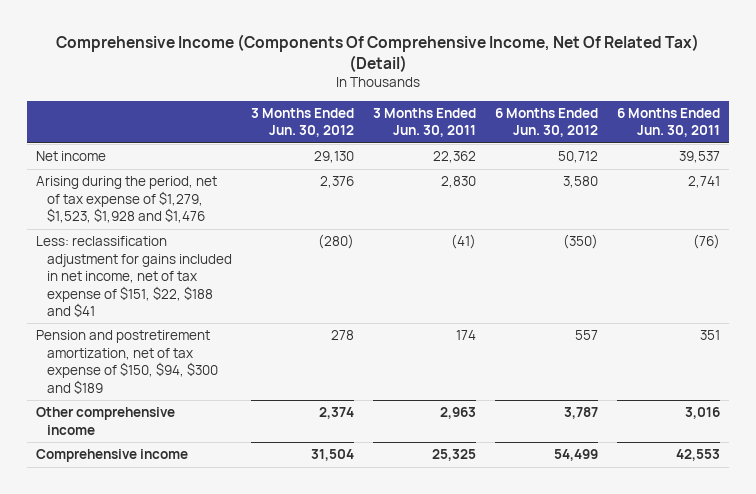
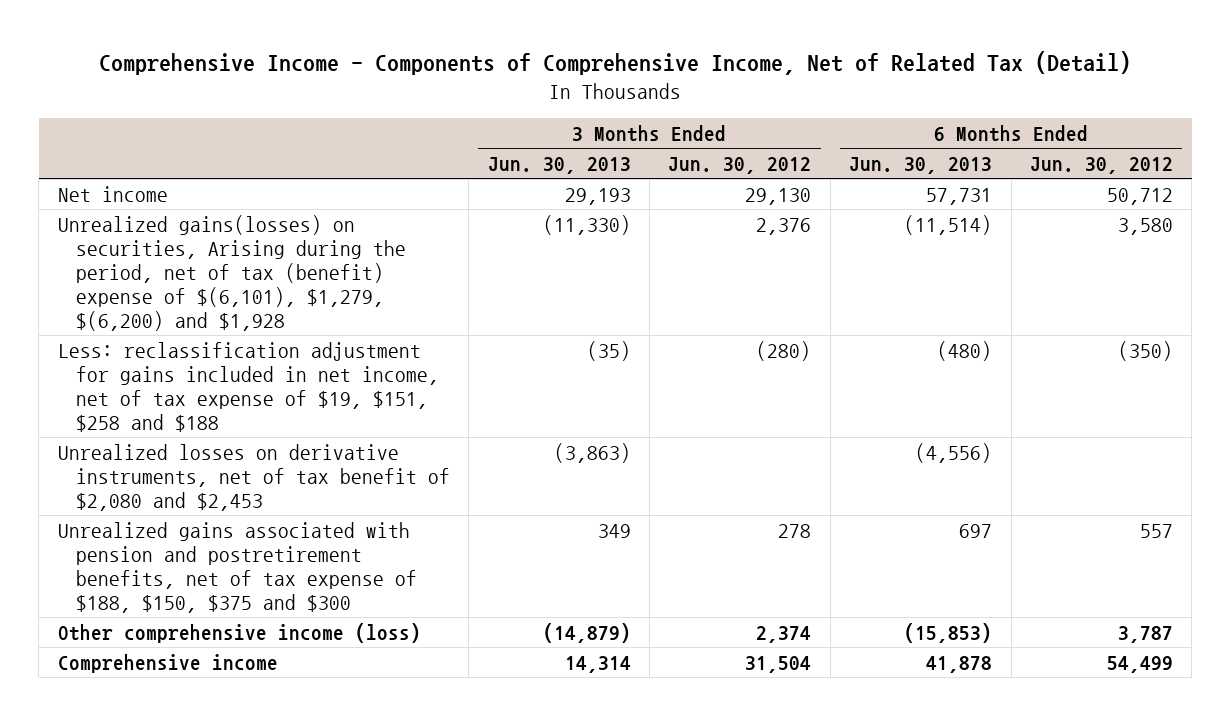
[55,33,699,72] Comprehensive Income (Components Of Comprehensive Income, Net Of Related Tax) (Detail) -> [99,51,1132,76] Comprehensive Income - Components of Comprehensive Income, Net of Related Tax (Detail)
[373,108,477,138] 3 Months Ended Jun. 30, 2011 -> none
[616,108,720,138] 6 Months Ended Jun. 30, 2011 -> none
none -> [487,156,631,174] Jun. 30, 2013
none -> [849,156,993,174] Jun. 30, 2013
[36,176,218,224] Arising during the period, net of tax expense of $1,279, $1,523, $1,928 and $1,476 -> [57,214,406,331] Unrealized gains(losses) on securities, Arising during the period, net of tax (benefit) expense of $(6,101), $1,279, $(6,200) and $1,928
[36,236,233,317] Less: reclassification adjustment for gains included in net income, net of tax expense of $151, $22, $188 and $41 -> [57,341,439,432] Less: reclassification adjustment for gains included in net income, net of tax expense of $19, $151, $258 and $188
none -> [57,443,450,511] Unrealized losses on derivative instruments, net of tax benefit of $2,080 and $2,453
[36,330,219,394] Pension and postretirement amortization, net of tax expense of $150, $94, $300 and $189 -> [57,521,417,613] Unrealized gains associated with pension and postretirement benefits, net of tax expense of $188, $150, $375 and $300
[36,407,176,435] Other comprehensive income -> [57,622,421,643] Other comprehensive income (loss)

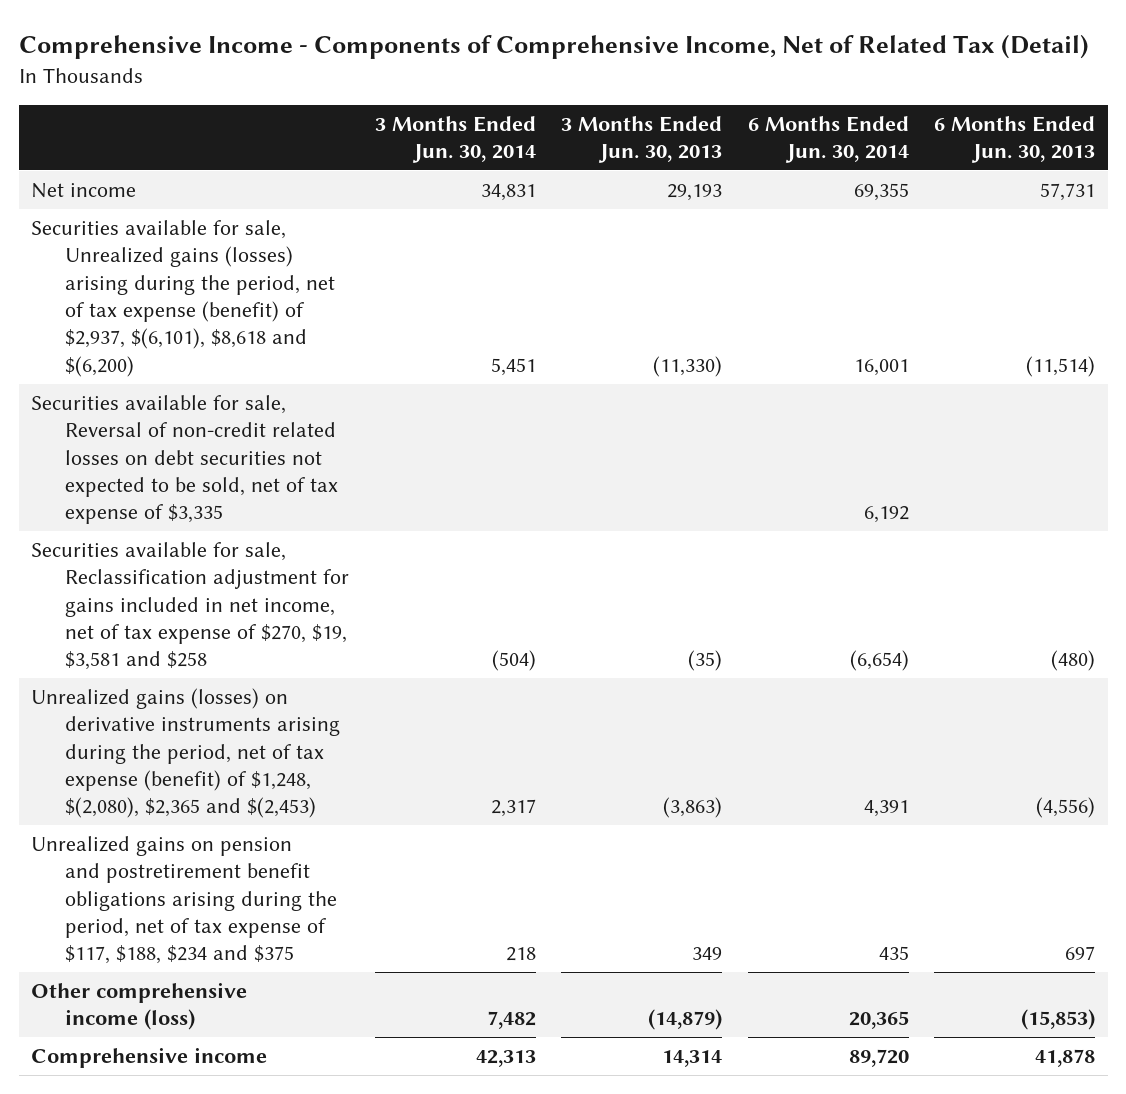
[668,156,812,174] Jun. 30, 2012 -> none
[1029,156,1173,174] Jun. 30, 2012 -> none
none -> [374,115,536,164] 3 Months Ended Jun. 30, 2014
none -> [747,115,909,164] 6 Months Ended Jun. 30, 2014
[57,214,406,331] Unrealized gains(losses) on securities, Arising during the period, net of tax (benefit) expense of $(6,101), $1,279, $(6,200) and $1,928 -> [31,220,336,377] Securities available for sale, Unrealized gains (losses) arising during the period, net of tax expense (benefit) of $2,937, $(6,101), $8,618 and $(6,200)
none -> [31,395,339,525] Securities available for sale, Reversal of non-credit related losses on debt securities not expected to be sold, net of tax expense of $3,335
[57,341,439,432] Less: reclassification adjustment for gains included in net income, net of tax expense of $19, $151, $258 and $188 -> [31,542,350,671] Securities available for sale, Reclassification adjustment for gains included in net income, net of tax expense of $270, $19, $3,581 and $258
[57,443,450,511] Unrealized losses on derivative instruments, net of tax benefit of $2,080 and $2,453 -> [31,688,341,819] Unrealized gains (losses) on derivative instruments arising during the period, net of tax expense (benefit) of $1,248, $(2,080), $2,365 and $(2,453)
[57,521,417,613] Unrealized gains associated with pension and postretirement benefits, net of tax expense of $188, $150, $375 and $300 -> [31,836,338,965] Unrealized gains on pension and postretirement benefit obligations arising during the period, net of tax expense of $117, $188, $234 and $375

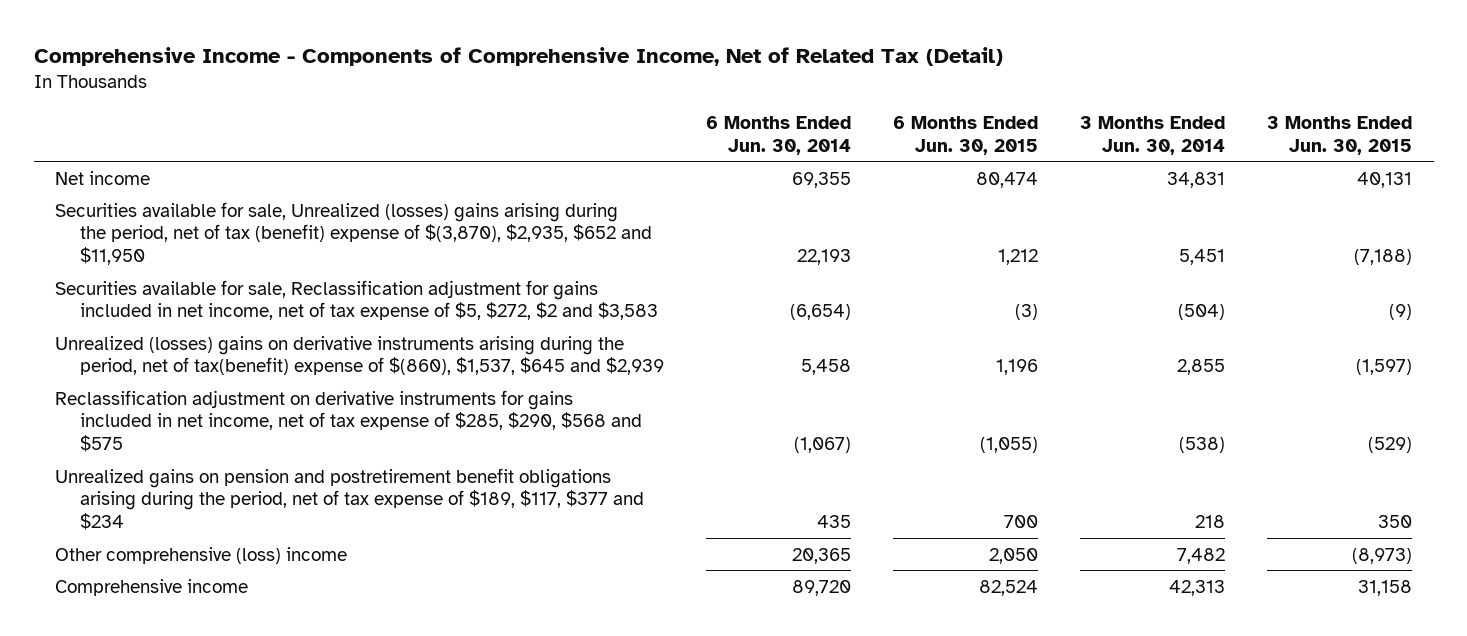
[561,115,723,164] 3 Months Ended Jun. 30, 2013 -> none
[933,115,1095,164] 6 Months Ended Jun. 30, 2013 -> none
none -> [893,115,1039,155] 6 Months Ended Jun. 30, 2015
none -> [1267,115,1413,155] 3 Months Ended Jun. 30, 2015
[31,395,339,525] Securities available for sale, Reversal of non-credit related losses on debt securities not expected to be sold, net of tax expense of $3,335 -> none
[31,220,336,377] Securities available for sale, Unrealized gains (losses) arising during the period, net of tax expense (benefit) of $2,937, $(6,101), $8,618 and $(6,200) -> [54,201,652,265] Securities available for sale, Unrealized (losses) gains arising during the period, net of tax (benefit) expense of $(3,870), $2,935, $652 and $11,950
[853,358,909,376] 16,001 -> [796,248,851,265] 22,193
[31,542,350,671] Securities available for sale, Reclassification adjustment for gains included in net income, net of tax expense of $270, $19, $3,581 and $258 -> [54,279,658,321] Securities available for sale, Reclassification adjustment for gains included in net income, net of tax expense of $5, $272, $2 and $3,583
[31,688,341,819] Unrealized gains (losses) on derivative instruments arising during the period, net of tax expense (benefit) of $1,248, $(2,080), $2,365 and $(2,453) -> [54,335,664,376] Unrealized (losses) gains on derivative instruments arising during the period, net of tax(benefit) expense of $(860), $1,537, $645 and $2,939
[490,799,536,818] 2,317 -> [1177,359,1226,376] 2,855
[863,800,909,818] 4,391 -> [800,359,851,376] 5,458
none -> [54,389,642,452] Reclassification adjustment on derivative instruments for gains included in net income, net of tax expense of $285, $290, $568 and $575
[31,836,338,965] Unrealized gains on pension and postretirement benefit obligations arising during the period, net of tax expense of $117, $188, $234 and $375 -> [54,467,644,530] Unrealized gains on pension and postretirement benefit obligations arising during the period, net of tax expense of $189, $117, $377 and $234
[31,982,248,1031] Other comprehensive income (loss) -> [54,546,347,564] Other comprehensive (loss) income

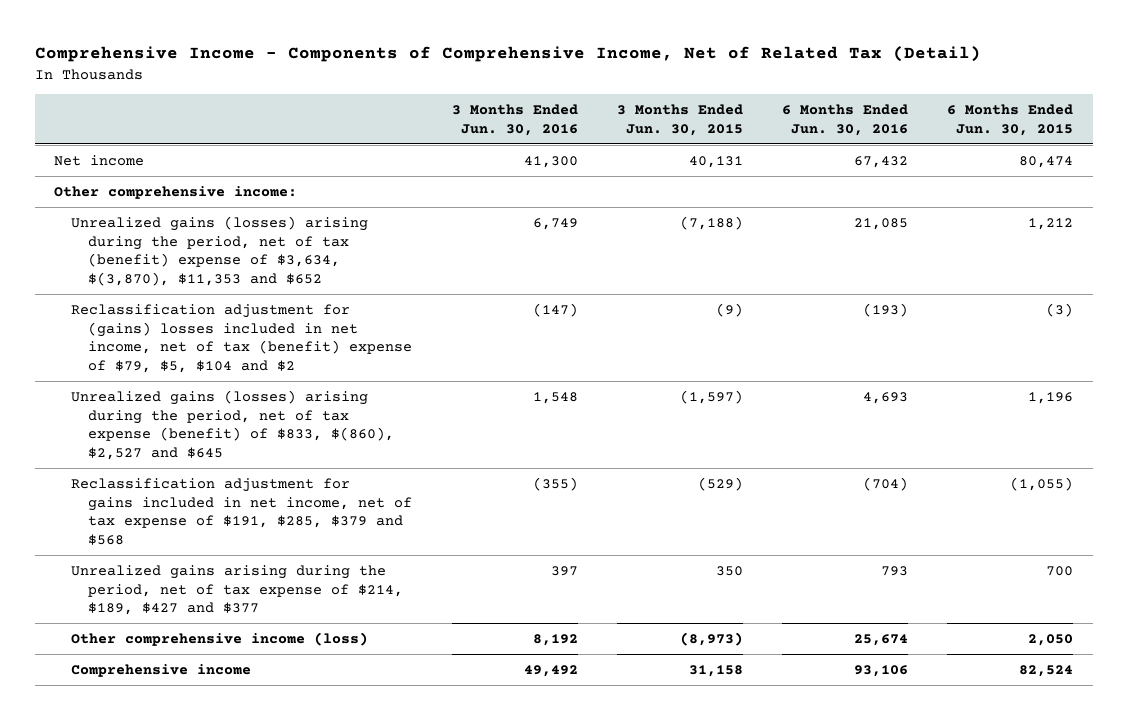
[705,115,851,155] 6 Months Ended Jun. 30, 2014 -> none
[1080,115,1226,155] 3 Months Ended Jun. 30, 2014 -> none
none -> [451,103,578,136] 3 Months Ended Jun. 30, 2016
none -> [782,103,909,136] 6 Months Ended Jun. 30, 2016
none -> [54,185,298,199] Other comprehensive income:
[54,201,652,265] Securities available for sale, Unrealized (losses) gains arising during the period, net of tax (benefit) expense of $(3,870), $2,935, $652 and $11,950 -> [71,215,369,287] Unrealized gains (losses) arising during the period, net of tax (benefit) expense of $3,634, $(3,870), $11,353 and $652
[54,279,658,321] Securities available for sale, Reclassification adjustment for gains included in net income, net of tax expense of $5, $272, $2 and $3,583 -> [71,303,413,374] Reclassification adjustment for (gains) losses included in net income, net of tax (benefit) expense of $79, $5, $104 and $2
[54,335,664,376] Unrealized (losses) gains on derivative instruments arising during the period, net of tax(benefit) expense of $(860), $1,537, $645 and $2,939 -> [71,389,395,461] Unrealized gains (losses) arising during the period, net of tax expense (benefit) of $833, $(860), $2,527 and $645
[54,389,642,452] Reclassification adjustment on derivative instruments for gains included in net income, net of tax expense of $285, $290, $568 and $575 -> [71,477,413,546] Reclassification adjustment for gains included in net income, net of tax expense of $191, $285, $379 and $568
[54,467,644,530] Unrealized gains on pension and postretirement benefit obligations arising during the period, net of tax expense of $189, $117, $377 and $234 -> [71,564,404,616] Unrealized gains arising during the period, net of tax expense of $214, $189, $427 and $377
[54,546,347,564] Other comprehensive (loss) income -> [71,631,369,646] Other comprehensive income (loss)

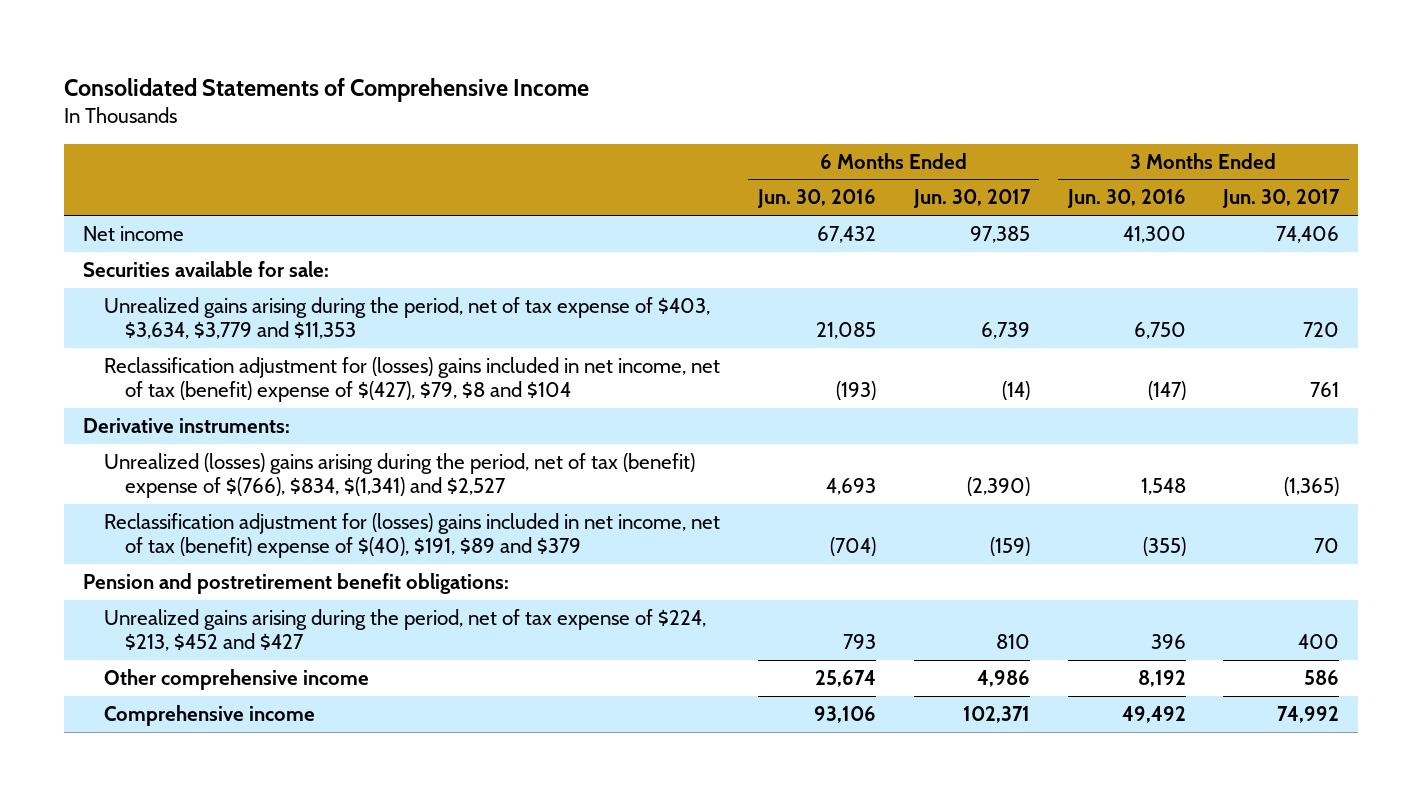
[34,46,981,63] Comprehensive Income - Components of Comprehensive Income, Net of Related Tax (Detail) -> [64,77,590,102] Consolidated Statements of Comprehensive Income
[616,103,743,136] 3 Months Ended Jun. 30, 2015 -> none
[947,103,1074,136] 6 Months Ended Jun. 30, 2015 -> none
none -> [912,189,1031,209] Jun. 30, 2017
none -> [1222,189,1341,209] Jun. 30, 2017
[54,185,298,199] Other comprehensive income: -> none
none -> [83,260,330,277] Securities available for sale:
[71,215,369,287] Unrealized gains (losses) arising during the period, net of tax (benefit) expense of $3,634, $(3,870), $11,353 and $652 -> [104,296,711,340] Unrealized gains arising during the period, net of tax expense of $403, $3,634, $3,779 and $11,353
[532,217,578,230] 6,749 -> [1133,322,1186,340] 6,750
[71,303,413,374] Reclassification adjustment for (gains) losses included in net income, net of tax (benefit) expense of $79, $5, $104 and $2 -> [104,356,721,403] Reclassification adjustment for (losses) gains included in net income, net of tax (benefit) expense of $(427), $79, $8 and $104
none -> [83,417,291,433] Derivative instruments:
[71,389,395,461] Unrealized gains (losses) arising during the period, net of tax expense (benefit) of $833, $(860), $2,527 and $645 -> [104,452,696,499] Unrealized (losses) gains arising during the period, net of tax (benefit) expense of $(766), $834, $(1,341) and $2,527
[71,477,413,546] Reclassification adjustment for gains included in net income, net of tax expense of $191, $285, $379 and $568 -> [104,512,721,559] Reclassification adjustment for (losses) gains included in net income, net of tax (benefit) expense of $(40), $191, $89 and $379
none -> [83,572,510,594] Pension and postretirement benefit obligations:
[71,564,404,616] Unrealized gains arising during the period, net of tax expense of $214, $189, $427 and $377 -> [104,608,707,652] Unrealized gains arising during the period, net of tax expense of $224, $213, $452 and $427
[550,565,578,576] 397 -> [1150,634,1186,650] 396
[71,631,369,646] Other comprehensive income (loss) -> [104,668,370,690] Other comprehensive income

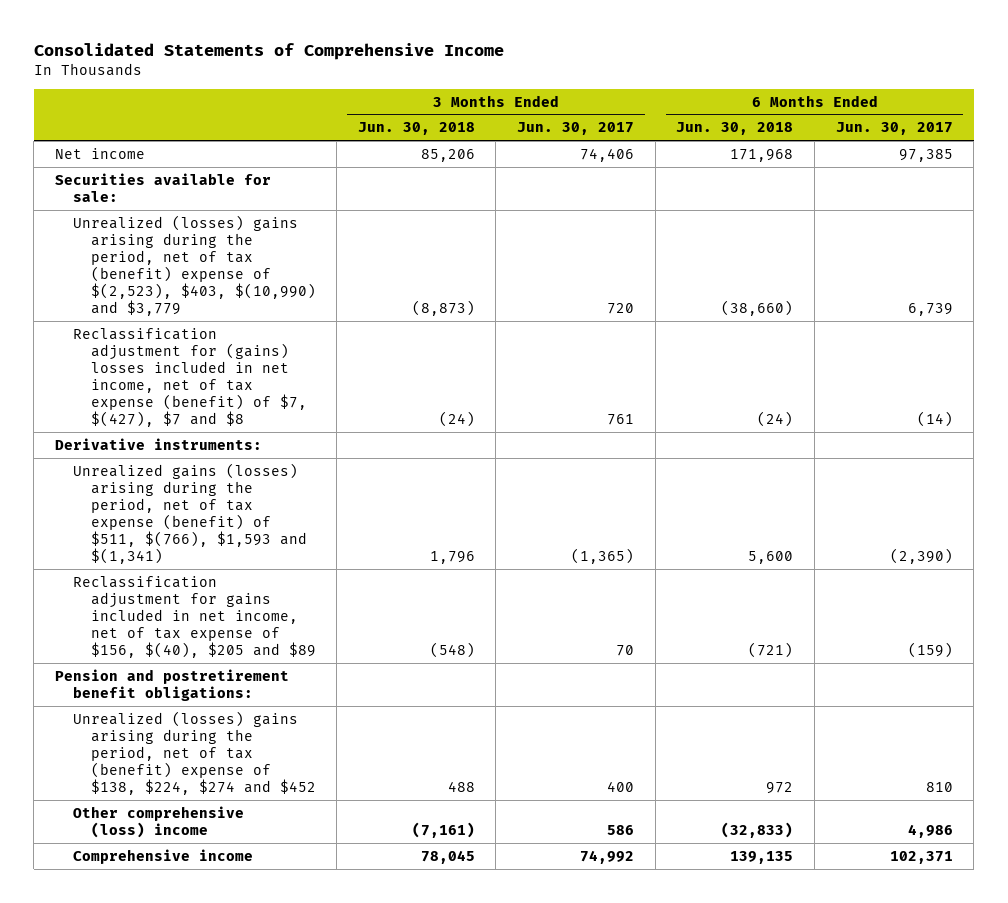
[756,189,876,209] Jun. 30, 2016 -> none
[1066,189,1186,209] Jun. 30, 2016 -> none
none -> [357,122,475,136] Jun. 30, 2018
none -> [676,122,794,136] Jun. 30, 2018
[104,296,711,340] Unrealized gains arising during the period, net of tax expense of $403, $3,634, $3,779 and $11,353 -> [72,214,316,316] Unrealized (losses) gains arising during the period, net of tax (benefit) expense of $(2,523), $403, $(10,990) and $3,779
[104,356,721,403] Reclassification adjustment for (losses) gains included in net income, net of tax (benefit) expense of $(427), $79, $8 and $104 -> [72,327,307,427] Reclassification adjustment for (gains) losses included in net income, net of tax expense (benefit) of $7, $(427), $7 and $8
[104,452,696,499] Unrealized (losses) gains arising during the period, net of tax (benefit) expense of $(766), $834, $(1,341) and $2,527 -> [72,462,307,564] Unrealized gains (losses) arising during the period, net of tax expense (benefit) of $511, $(766), $1,593 and $(1,341)
[104,512,721,559] Reclassification adjustment for (losses) gains included in net income, net of tax (benefit) expense of $(40), $191, $89 and $379 -> [72,575,316,658] Reclassification adjustment for gains included in net income, net of tax expense of $156, $(40), $205 and $89
[104,608,707,652] Unrealized gains arising during the period, net of tax expense of $224, $213, $452 and $427 -> [72,710,316,795] Unrealized (losses) gains arising during the period, net of tax (benefit) expense of $138, $224, $274 and $452
[104,668,370,690] Other comprehensive income -> [72,805,244,838] Other comprehensive (loss) income

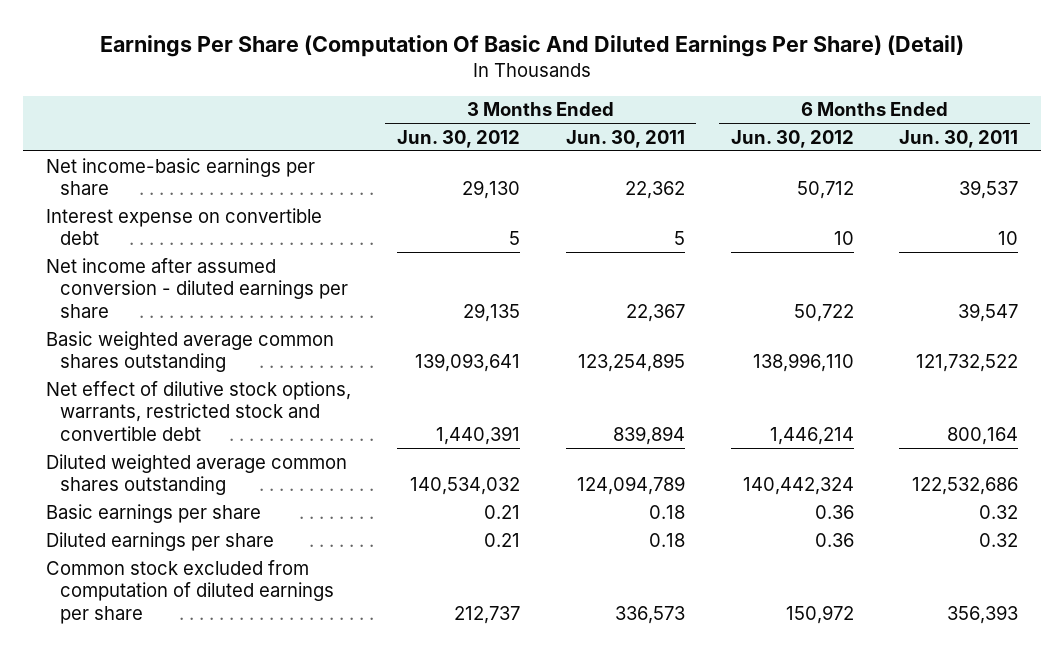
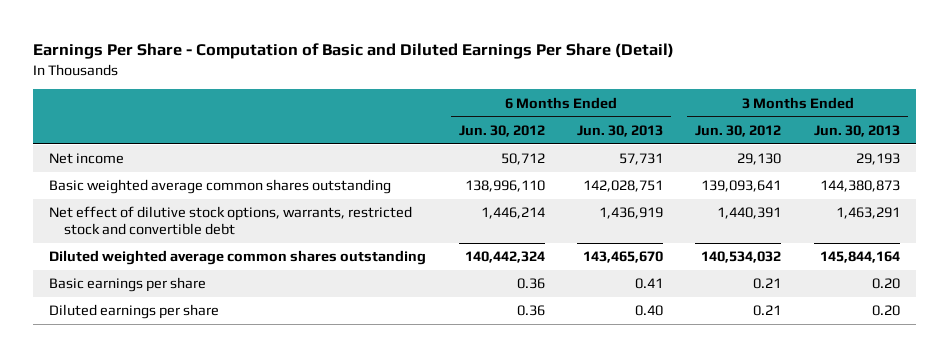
[100,34,965,57] Earnings Per Share (Computation Of Basic And Diluted Earnings Per Share) (Detail) -> [33,43,675,60] Earnings Per Share - Computation of Basic and Diluted Earnings Per Share (Detail)
[565,129,685,148] Jun. 30, 2011 -> none
[899,129,1019,148] Jun. 30, 2011 -> none
none -> [577,124,664,137] Jun. 30, 2013
none -> [813,124,900,137] Jun. 30, 2013
[46,207,323,246] Interest expense on convertible debt -> none
[46,257,348,319] Net income after assumed conversion - diluted earnings per share -> none
[46,157,316,196] Net income-basic earnings per share -> [49,153,125,165] Net income
[46,559,334,625] Common stock excluded from computation of diluted earnings per share -> none

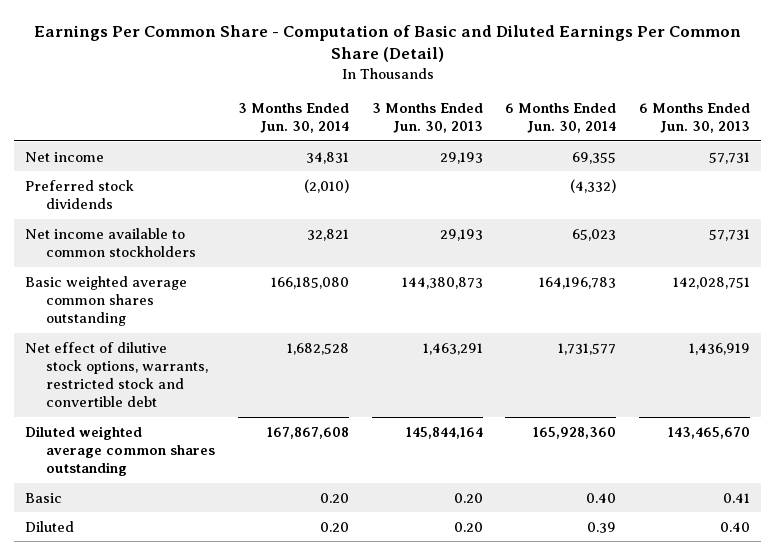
[33,43,675,60] Earnings Per Share - Computation of Basic and Diluted Earnings Per Share (Detail) -> [33,24,741,62] Earnings Per Common Share - Computation of Basic and Diluted Earnings Per Common Share (Detail)
[458,124,545,137] Jun. 30, 2012 -> none
[695,124,782,137] Jun. 30, 2012 -> none
none -> [238,102,350,134] 3 Months Ended Jun. 30, 2014
none -> [505,102,617,134] 6 Months Ended Jun. 30, 2014
none -> [25,179,135,209] Preferred stock dividends
none -> [25,227,197,257] Net income available to common stockholders
[49,277,207,293] Basic earnings per share -> [25,492,63,503] Basic
[49,304,220,320] Diluted earnings per share -> [25,520,75,532] Diluted

